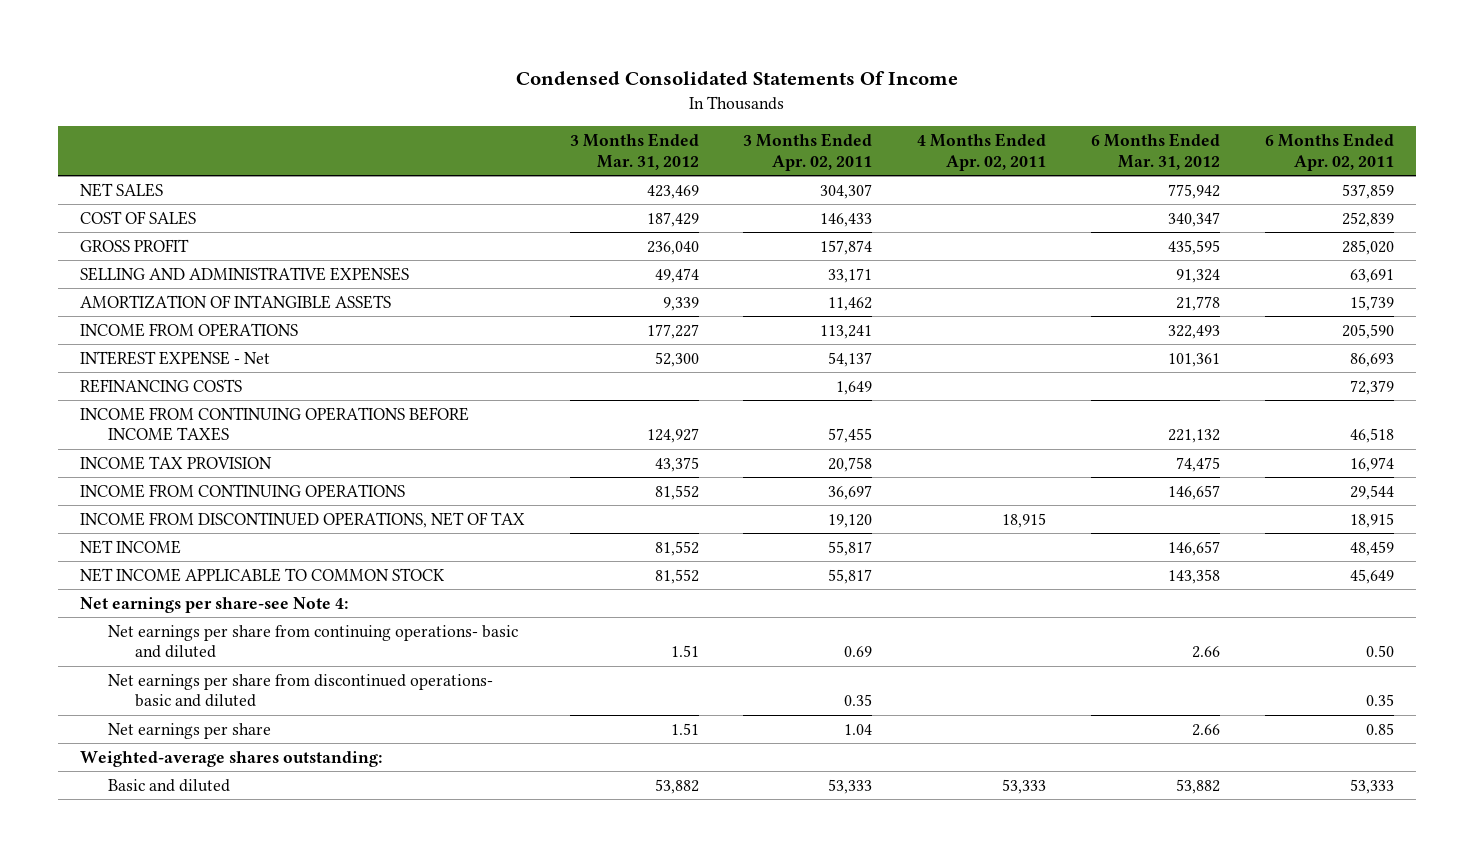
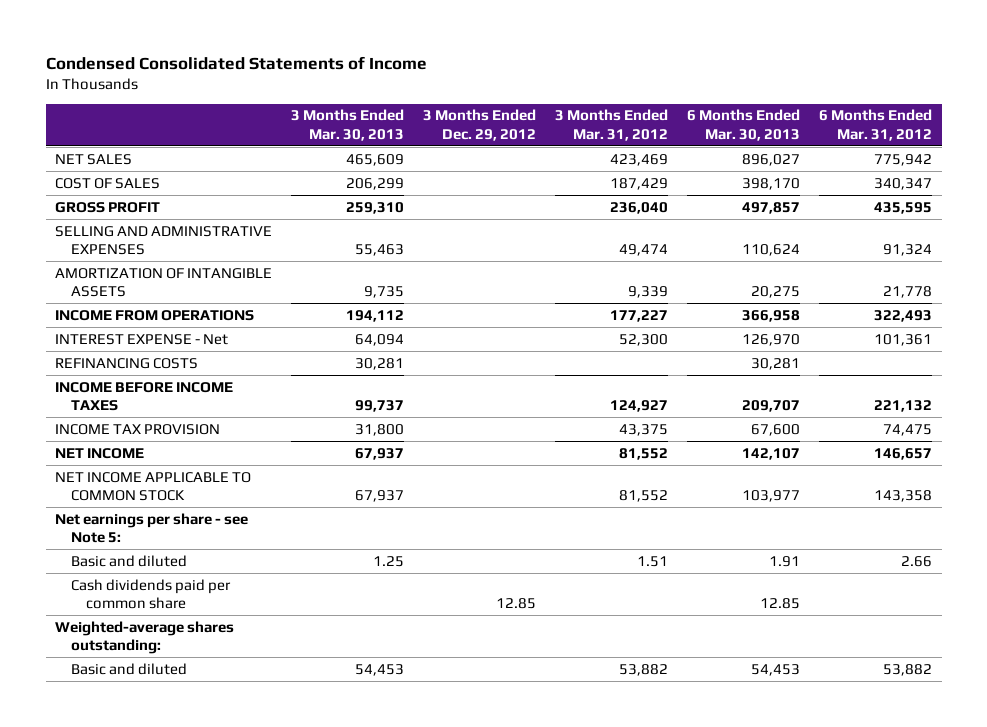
[515,70,958,85] Condensed Consolidated Statements Of Income -> [45,55,427,70] Condensed Consolidated Statements of Income
[743,133,873,171] 3 Months Ended Apr. 02, 2011 -> none
[917,133,1047,171] 4 Months Ended Apr. 02, 2011 -> none
[1264,133,1394,171] 6 Months Ended Apr. 02, 2011 -> none
none -> [291,109,405,141] 3 Months Ended Mar. 30, 2013
none -> [423,109,537,141] 3 Months Ended Dec. 29, 2012
none -> [687,109,801,141] 6 Months Ended Mar. 30, 2013
[79,406,469,442] INCOME FROM CONTINUING OPERATIONS BEFORE INCOME TAXES -> [55,381,234,411] INCOME BEFORE INCOME TAXES
[79,483,405,498] INCOME FROM CONTINUING OPERATIONS -> none
[79,511,525,528] INCOME FROM DISCONTINUED OPERATIONS, NET OF TAX -> none
[107,624,518,659] Net earnings per share from continuing operations- basic and diluted -> none
[107,673,493,708] Net earnings per share from discontinued operations- basic and diluted -> none
[79,596,348,613] Net earnings per share-see Note 4: -> [55,512,249,543] Net earnings per share - see Note 5:
[107,722,271,739] Net earnings per share -> [70,554,187,567] Basic and diluted
none -> [70,578,231,609] Cash dividends paid per common share

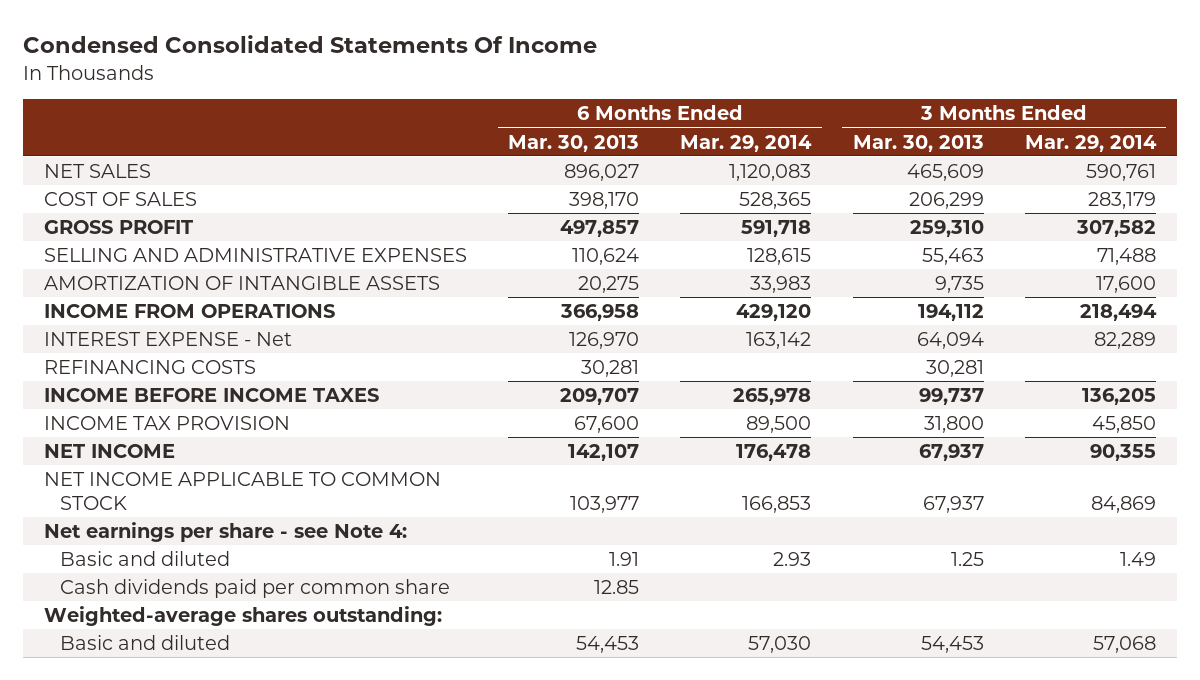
[45,55,427,70] Condensed Consolidated Statements of Income -> [22,35,597,54] Condensed Consolidated Statements Of Income
[423,109,537,141] 3 Months Ended Dec. 29, 2012 -> none
[555,109,669,141] 3 Months Ended Mar. 31, 2012 -> none
[819,109,933,141] 6 Months Ended Mar. 31, 2012 -> none
none -> [680,134,813,152] Mar. 29, 2014
none -> [1025,134,1158,152] Mar. 29, 2014
[55,512,249,543] Net earnings per share - see Note 5: -> [43,522,407,543] Net earnings per share - see Note 4:

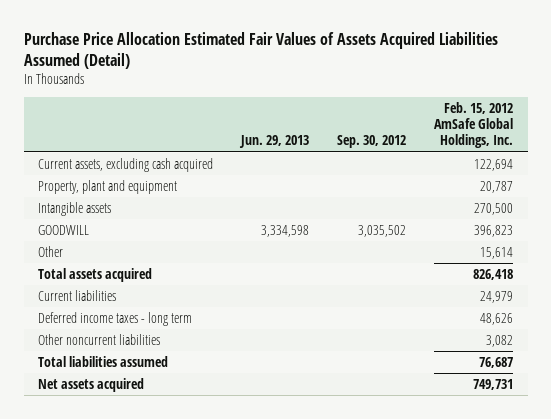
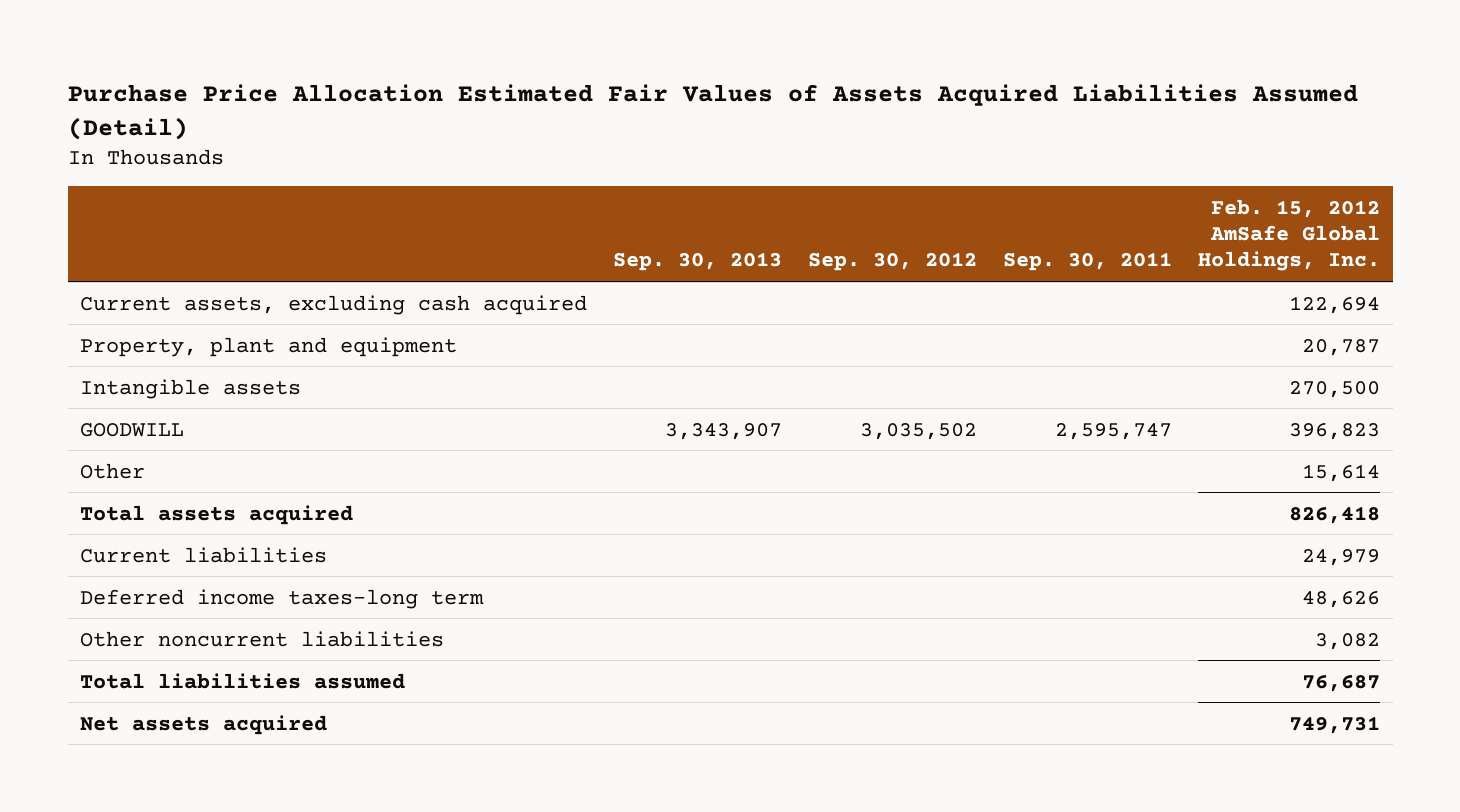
[239,135,310,149] Jun. 29, 2013 -> none
none -> [613,252,783,272] Sep. 30, 2013
none -> [1002,252,1172,272] Sep. 30, 2011
[38,311,193,326] Deferred income taxes - long term -> [80,588,485,609] Deferred income taxes-long term

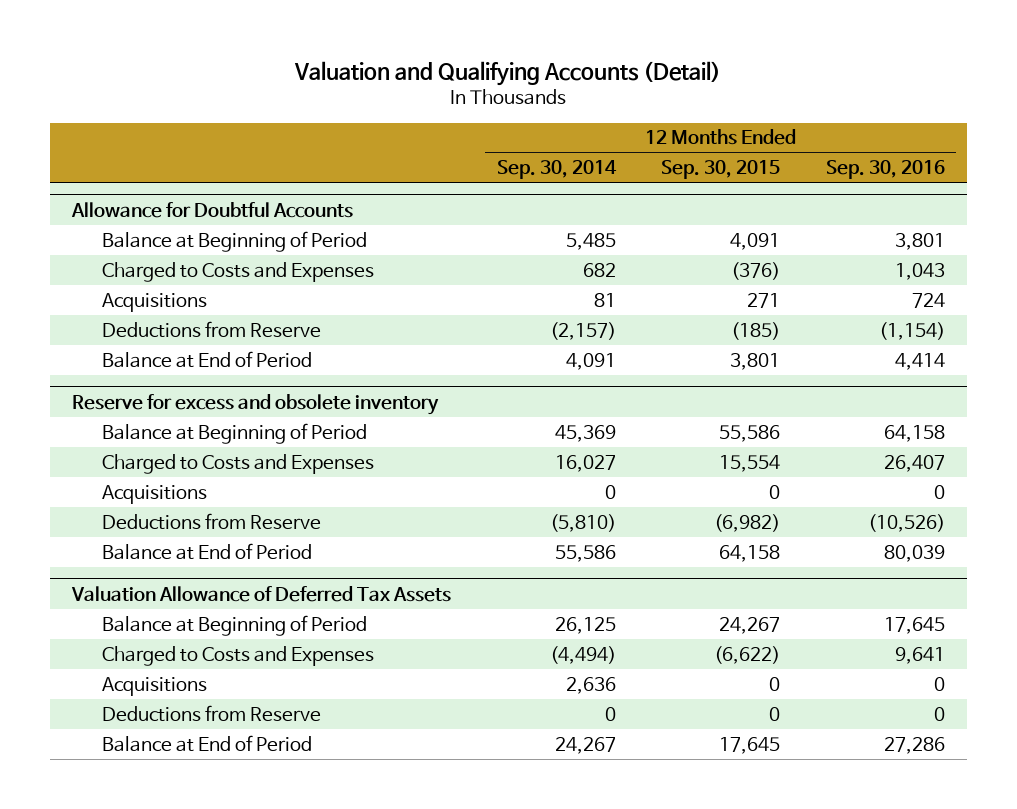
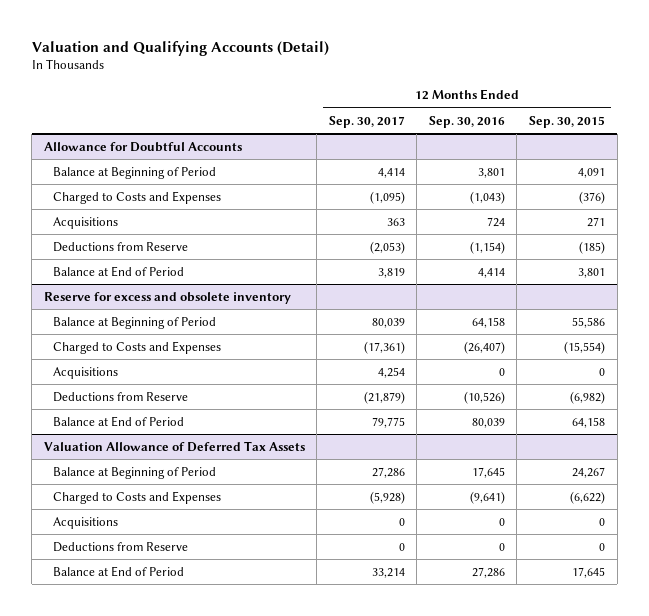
[496,160,617,180] Sep. 30, 2014 -> none
none -> [328,115,405,128] Sep. 30, 2017
[894,262,945,280] 1,043 -> [469,190,505,204] (1,043)
[719,454,781,472] 15,554 -> [564,340,606,354] (15,554)
[883,454,945,472] 26,407 -> [463,340,505,354] (26,407)
[894,646,945,664] 9,641 -> [469,490,505,504] (9,641)

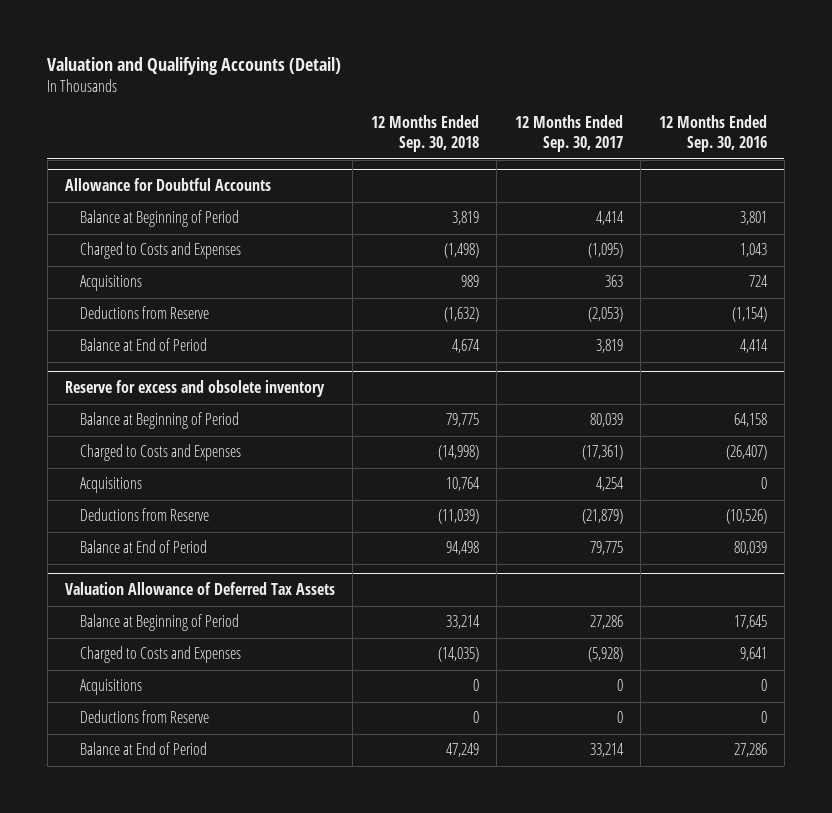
[529,115,606,128] Sep. 30, 2015 -> none
none -> [370,115,479,153] 12 Months Ended Sep. 30, 2018
[469,190,505,204] (1,043) -> [739,243,767,258] 1,043
[469,490,505,504] (9,641) -> [739,647,767,662] 9,641

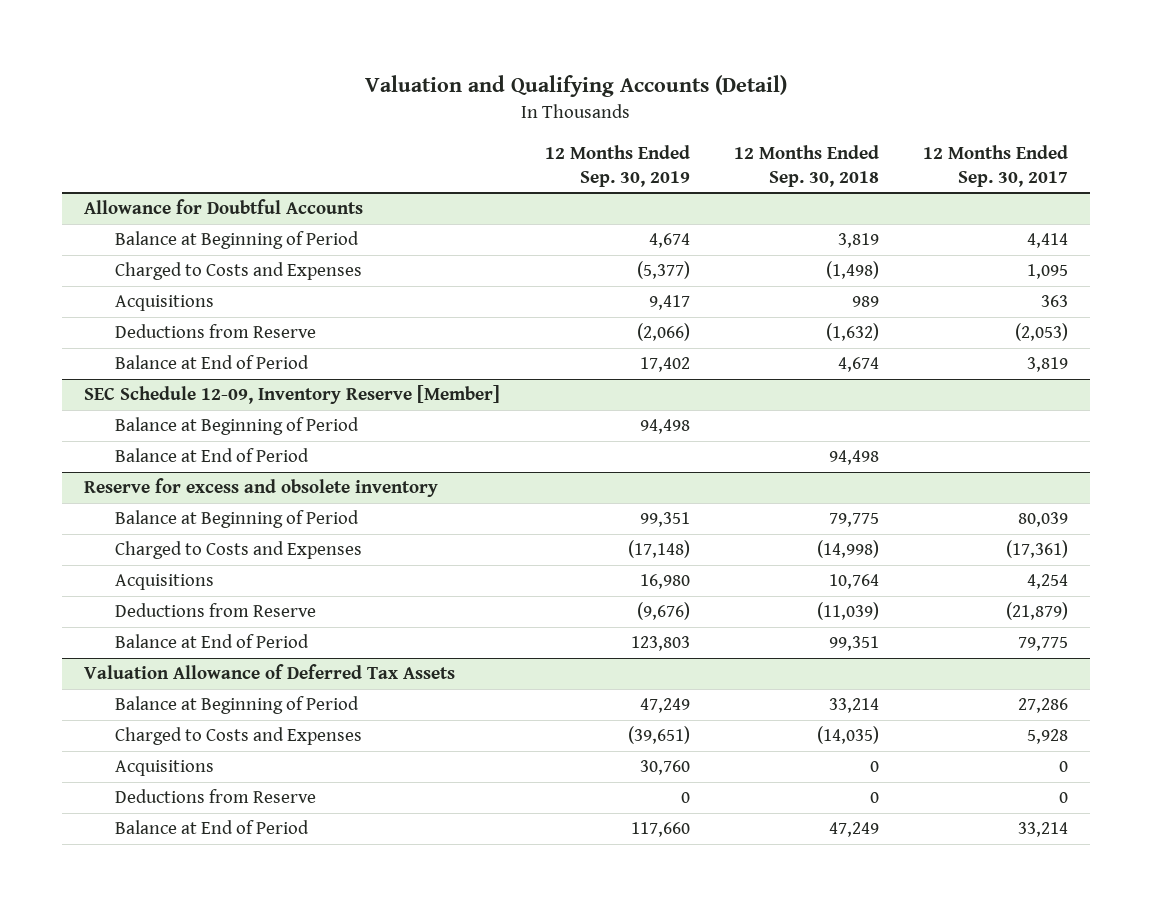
[658,115,767,153] 12 Months Ended Sep. 30, 2016 -> none
none -> [544,144,690,187] 12 Months Ended Sep. 30, 2019
[587,243,623,259] (1,095) -> [1026,264,1068,280] 1,095
none -> [84,385,501,405] SEC Schedule 12-09, Inventory Reserve [Member]
none -> [114,417,359,436] Balance at Beginning of Period
none -> [114,448,309,463] Balance at End of Period
[445,541,479,556] 94,498 -> [828,636,879,652] 99,351
[587,647,623,663] (5,928) -> [1026,729,1068,745] 5,928

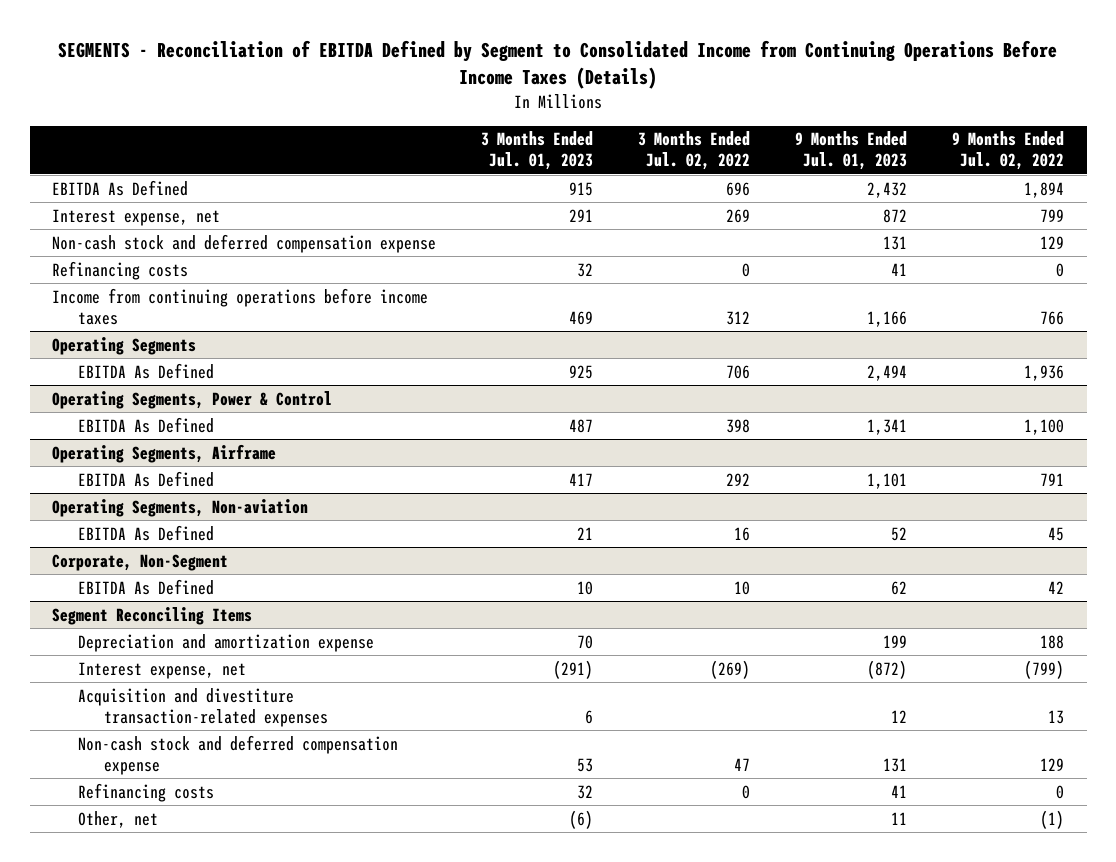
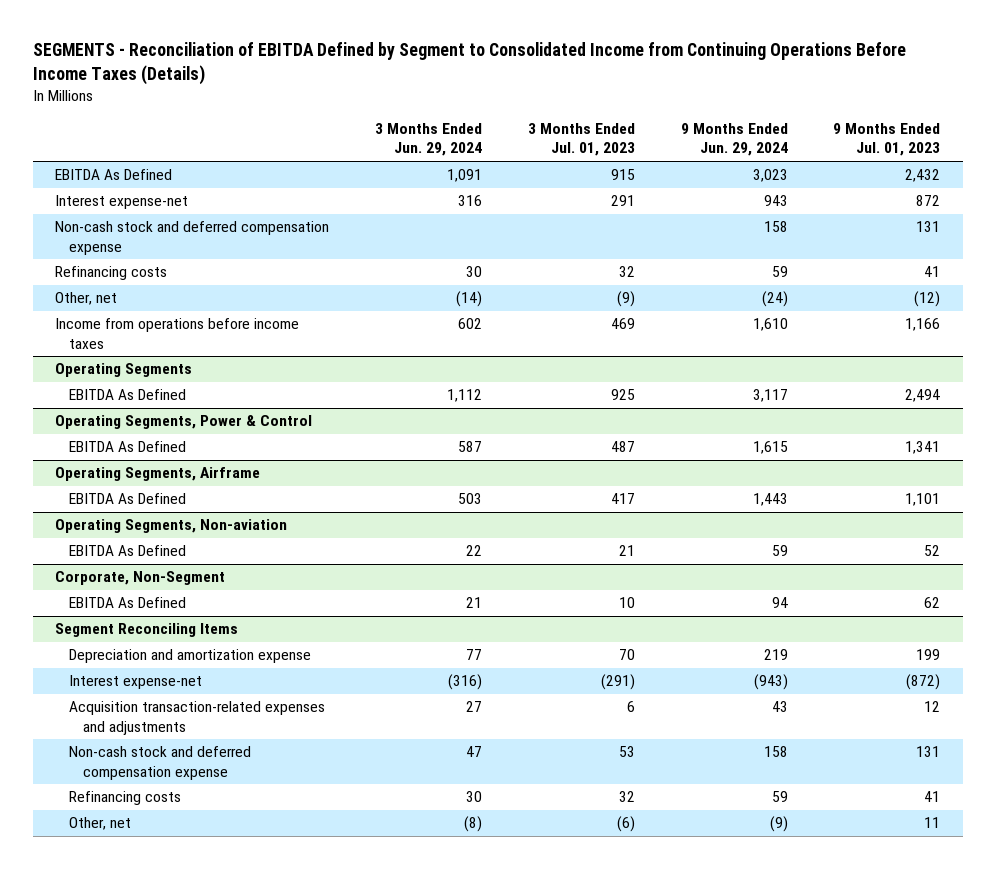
[638,131,751,171] 3 Months Ended Jul. 02, 2022 -> none
[952,131,1065,171] 9 Months Ended Jul. 02, 2022 -> none
none -> [375,123,483,157] 3 Months Ended Jun. 29, 2024
none -> [680,123,788,157] 9 Months Ended Jun. 29, 2024
[52,208,221,226] Interest expense, net -> [55,195,189,210] Interest expense-net
none -> [55,292,118,306] Other, net
[52,287,429,325] Income from continuing operations before income taxes -> [55,318,300,349] Income from operations before income taxes
[78,661,247,679] Interest expense, net -> [69,675,203,690] Interest expense-net
[78,687,328,727] Acquisition and divestiture transaction-related expenses -> [69,701,326,735] Acquisition transaction-related expenses and adjustments

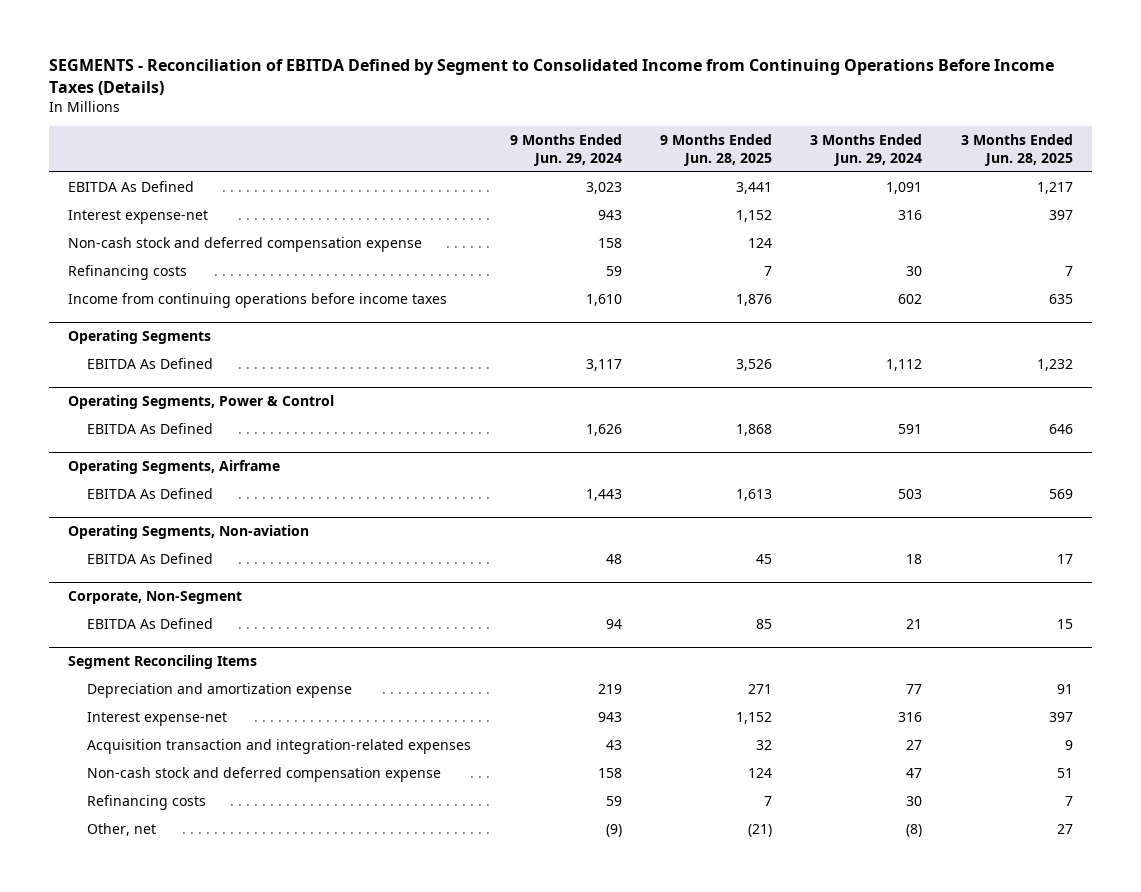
[527,123,635,157] 3 Months Ended Jul. 01, 2023 -> none
[833,123,941,157] 9 Months Ended Jul. 01, 2023 -> none
none -> [659,134,772,167] 9 Months Ended Jun. 28, 2025
none -> [960,134,1073,167] 3 Months Ended Jun. 28, 2025
[55,292,118,306] Other, net -> none
[55,318,300,349] Income from operations before income taxes -> [68,292,448,308] Income from continuing operations before income taxes
[458,441,483,453] 587 -> [898,423,923,434] 591
[752,441,788,455] 1,615 -> [585,423,622,436] 1,626
[466,545,483,557] 22 -> [906,553,923,564] 18
[771,545,788,557] 59 -> [605,553,622,564] 48
[448,674,483,691] (316) -> [898,711,923,722] 316
[753,674,788,691] (943) -> [597,711,622,722] 943
[69,701,326,735] Acquisition transaction-related expenses and adjustments -> [87,738,472,754] Acquisition transaction and integration-related expenses

